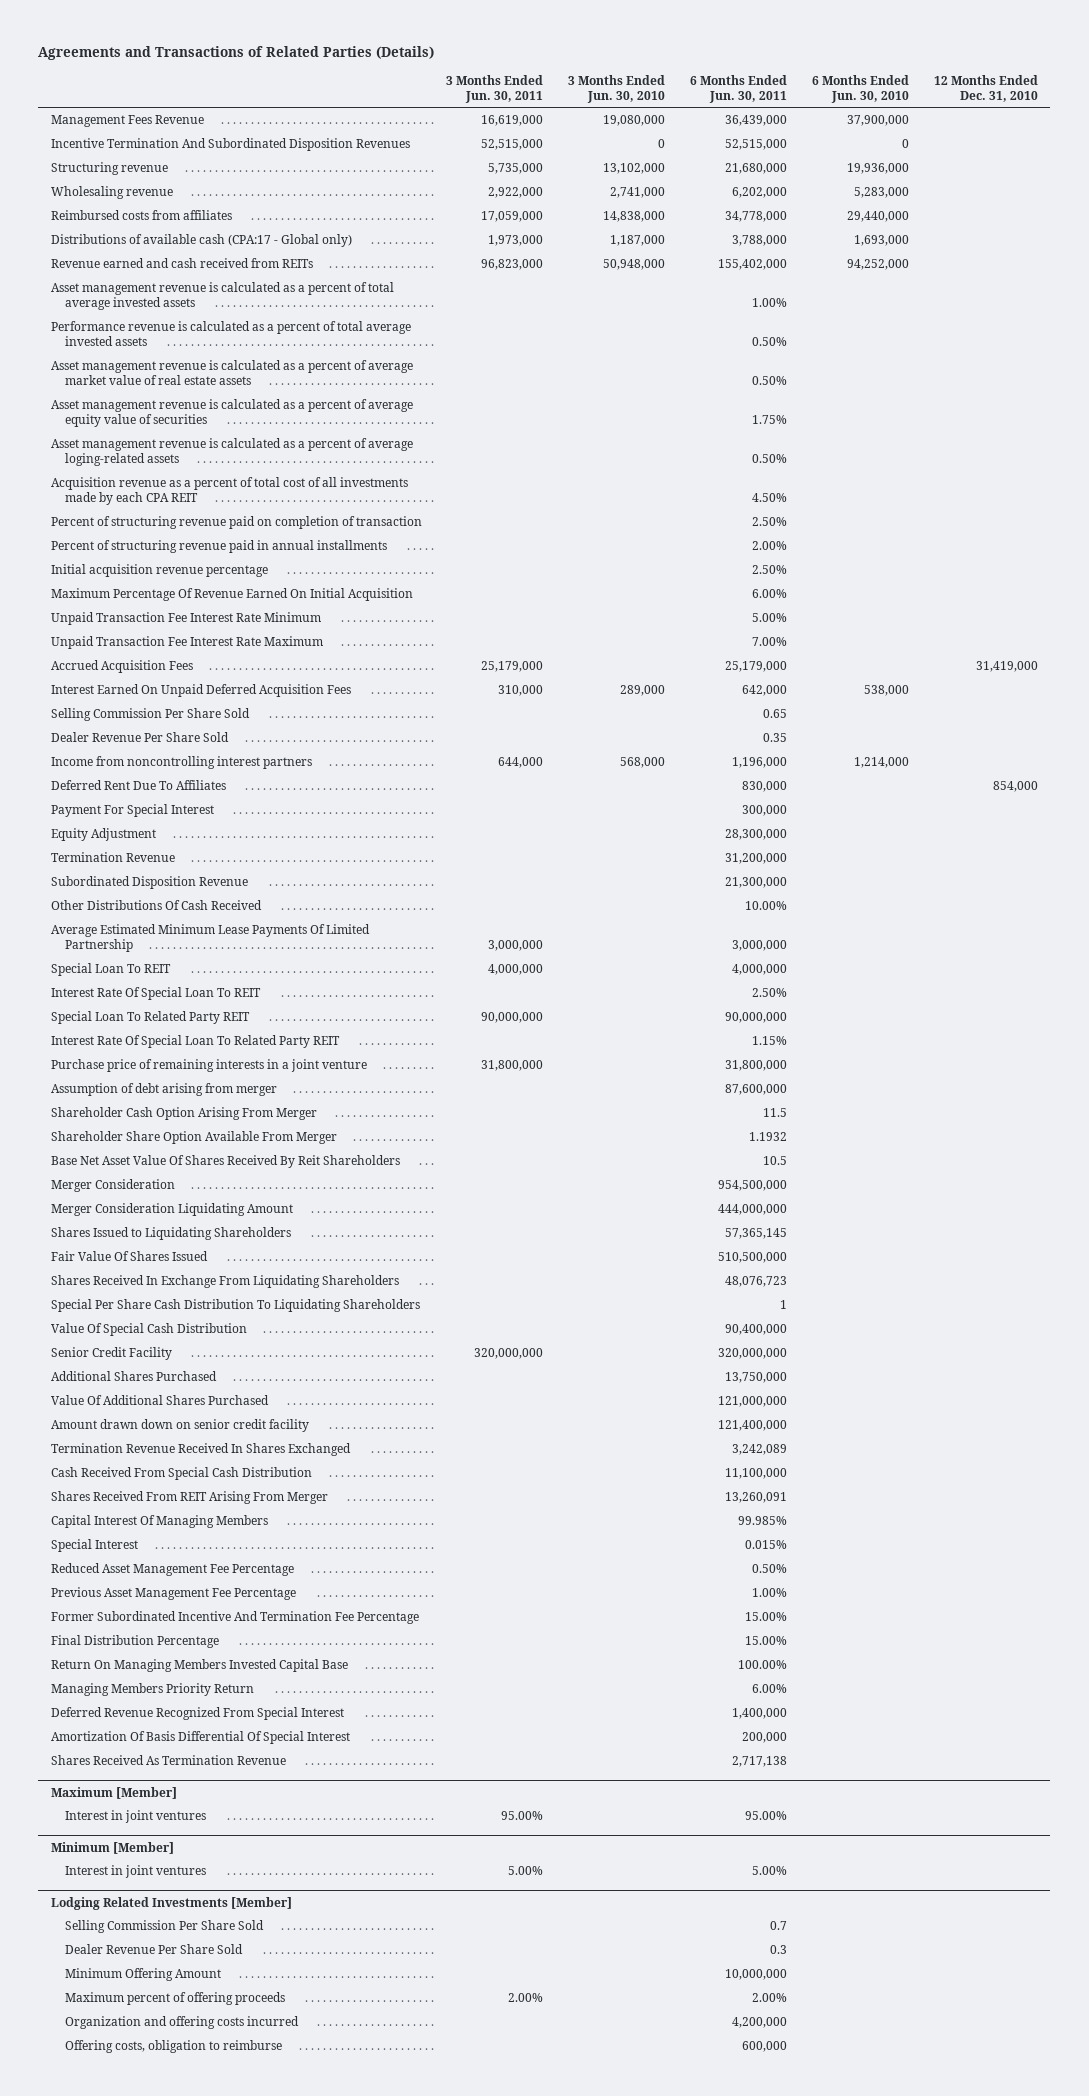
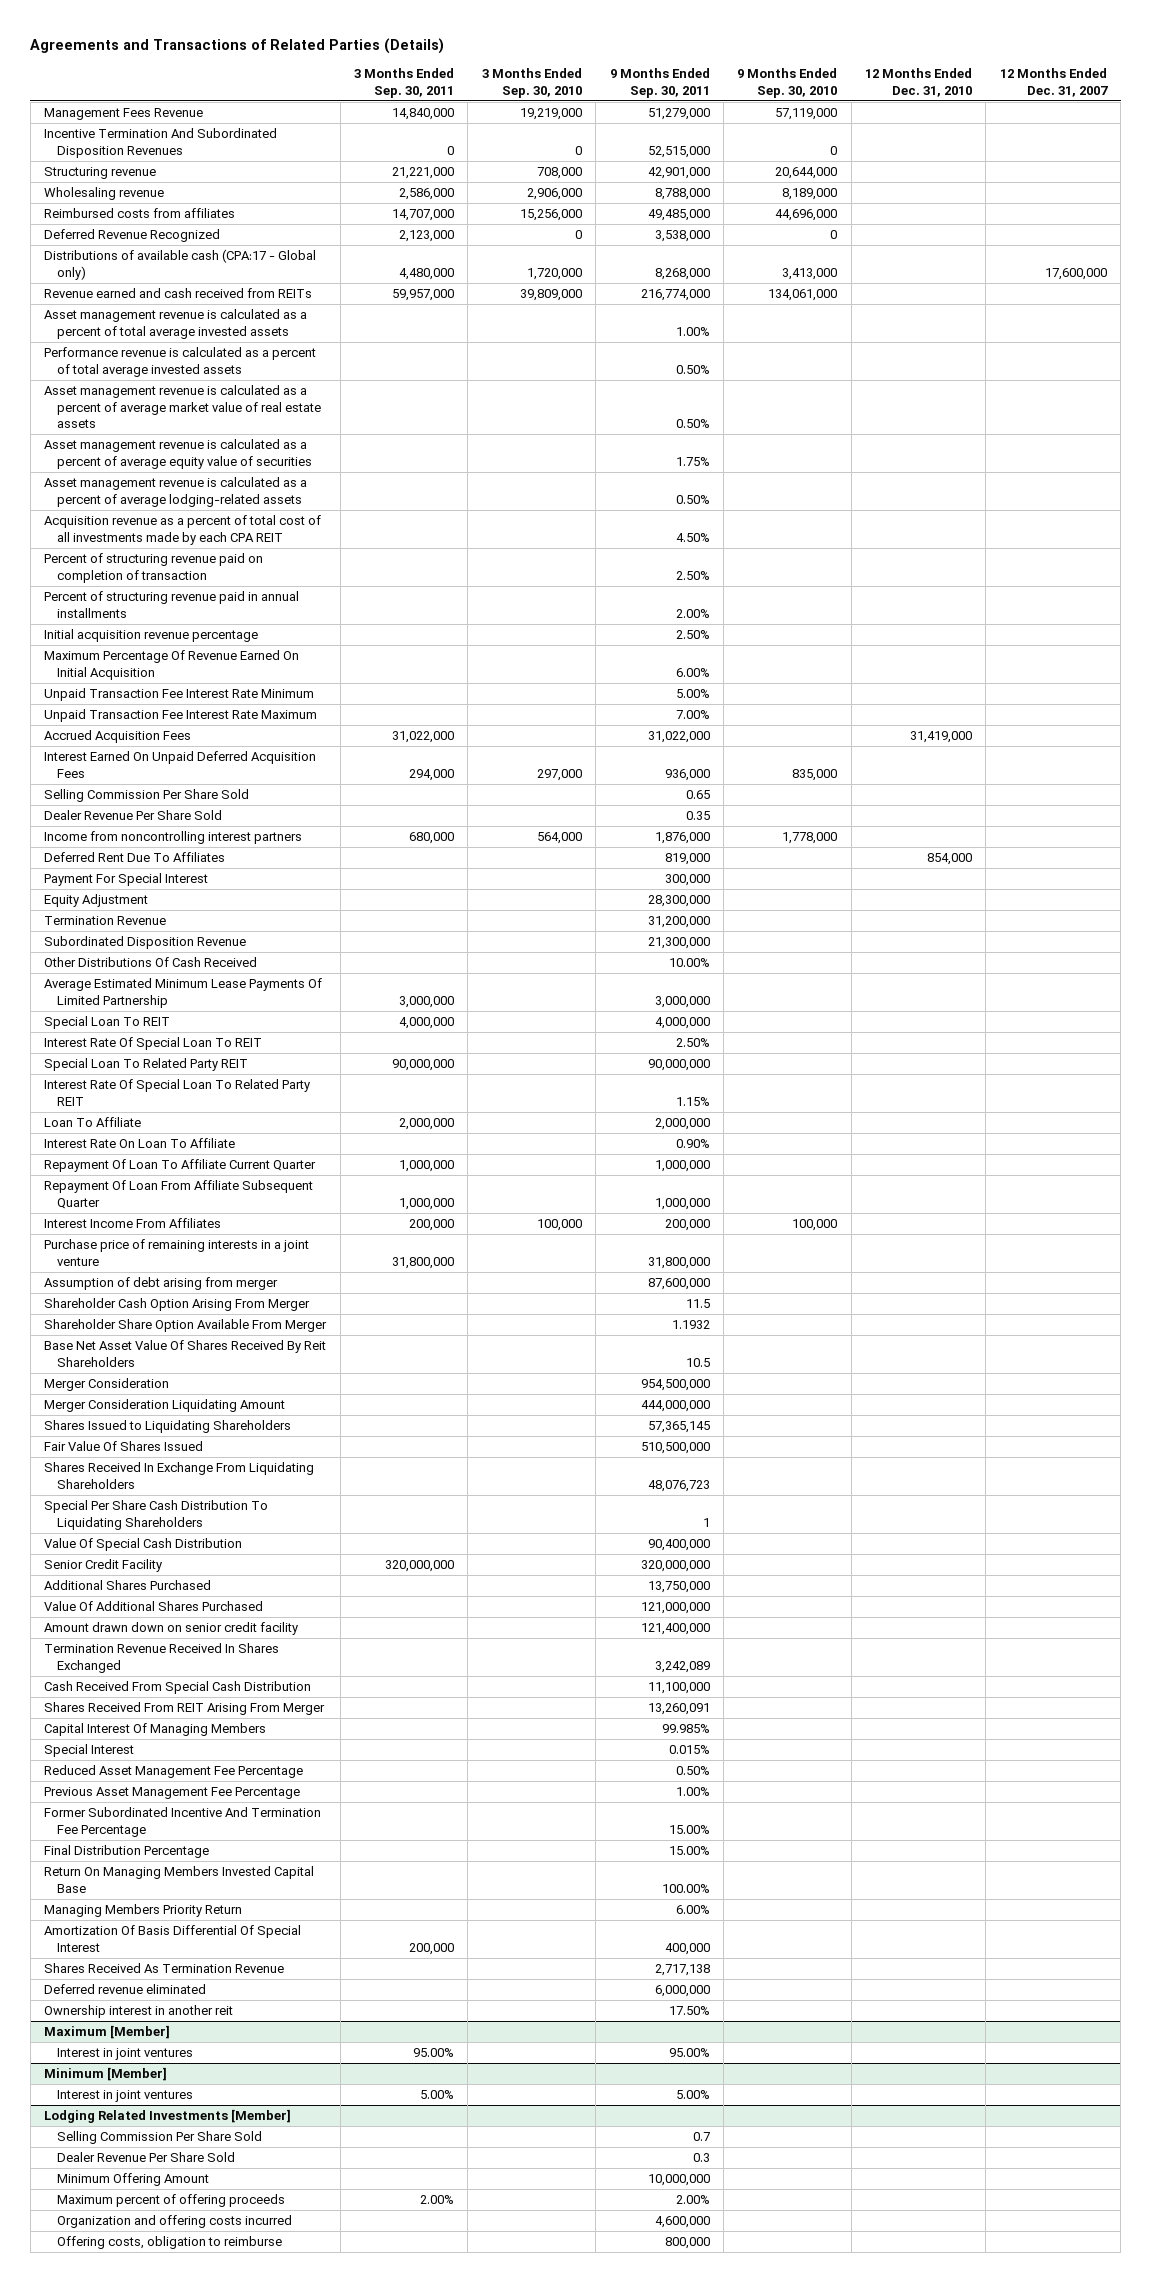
[446,74,544,103] 3 Months Ended Jun. 30, 2011 -> none
[568,74,666,103] 3 Months Ended Jun. 30, 2010 -> none
[690,74,788,103] 6 Months Ended Jun. 30, 2011 -> none
[812,74,910,103] 6 Months Ended Jun. 30, 2010 -> none
none -> [354,68,455,98] 3 Months Ended Sep. 30, 2011
none -> [481,68,582,98] 3 Months Ended Sep. 30, 2010
none -> [609,68,710,98] 9 Months Ended Sep. 30, 2011
none -> [737,68,838,98] 9 Months Ended Sep. 30, 2010
none -> [999,68,1108,97] 12 Months Ended Dec. 31, 2007
none -> [44,229,221,243] Deferred Revenue Recognized
[50,438,413,467] Asset management revenue is calculated as a percent of average loging-related assets -> [44,477,308,507] Asset management revenue is calculated as a percent of average lodging-related assets
none -> [44,1117,142,1128] Loan To Affiliate
none -> [44,1138,236,1149] Interest Rate On Loan To Affiliate
none -> [44,1159,317,1173] Repayment Of Loan To Affiliate Current Quarter
none -> [44,1180,314,1209] Repayment Of Loan From Affiliate Subsequent Quarter
none -> [44,1218,222,1229] Interest Income From Affiliates
[50,1707,344,1721] Deferred Revenue Recognized From Special Interest -> none
none -> [44,1984,207,1995] Deferred revenue eliminated
none -> [44,2005,234,2019] Ownership interest in another reit

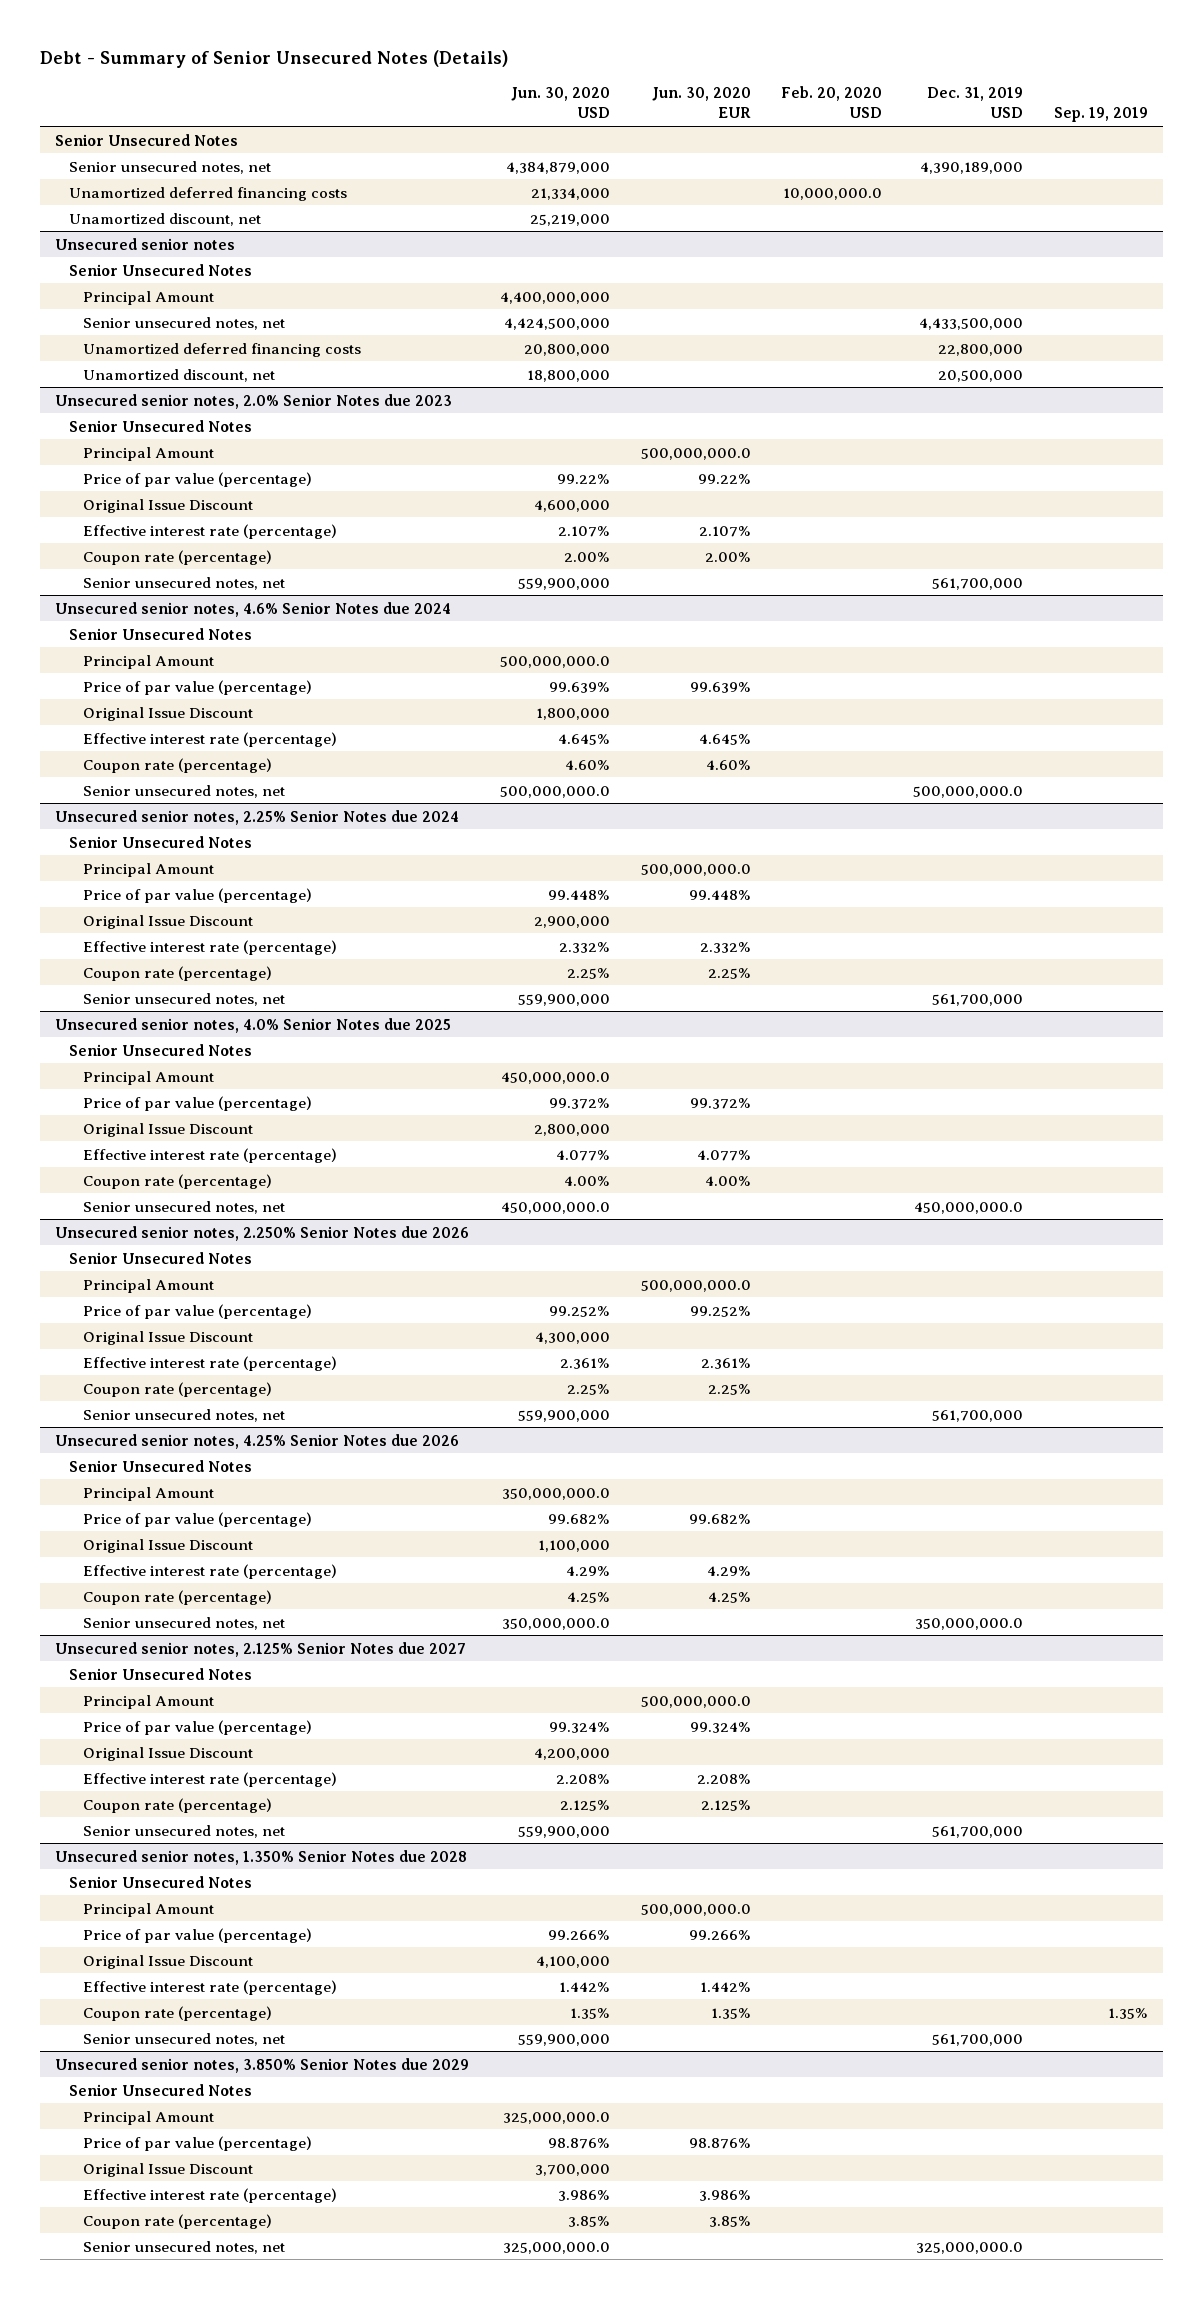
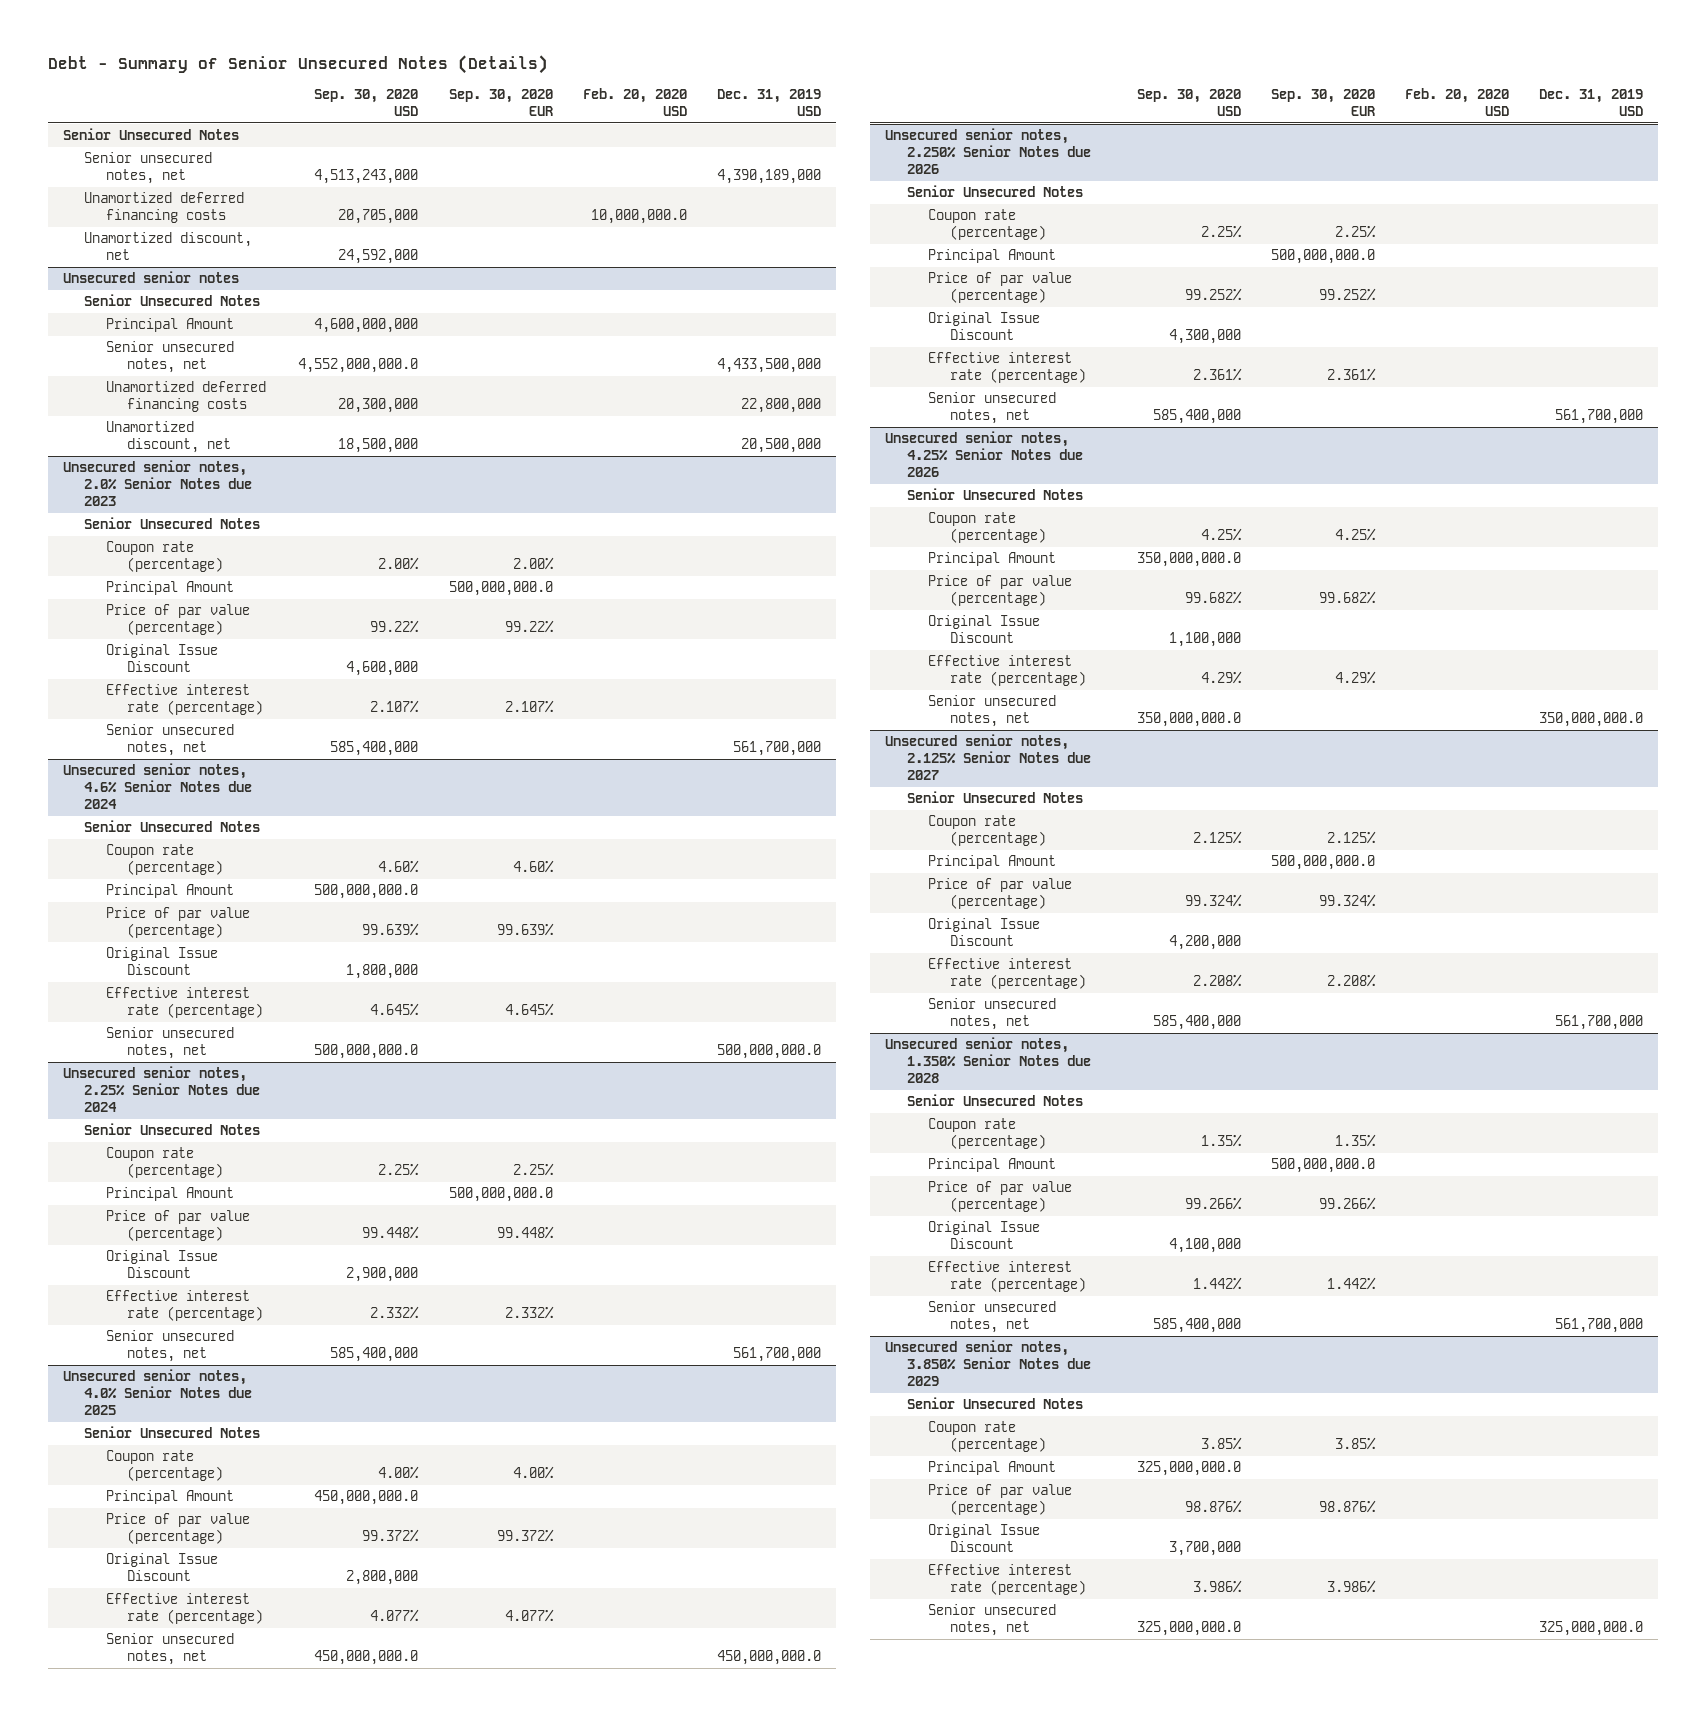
[510,87,610,119] Jun. 30, 2020 USD -> none
[651,87,751,119] Jun. 30, 2020 EUR -> none
[1054,107,1149,123] Sep. 19, 2019 -> none
none -> [314,89,419,117] Sep. 30, 2020 USD
none -> [448,89,553,117] Sep. 30, 2020 EUR
[82,549,272,565] Coupon rate (percentage) -> [105,541,224,573] Coupon rate (percentage)
[82,757,272,773] Coupon rate (percentage) -> [105,844,224,876] Coupon rate (percentage)
[82,965,272,981] Coupon rate (percentage) -> [105,1147,224,1179] Coupon rate (percentage)
[82,1173,272,1189] Coupon rate (percentage) -> [105,1450,224,1482] Coupon rate (percentage)
[82,1381,272,1397] Coupon rate (percentage) -> [928,209,1046,241] Coupon rate (percentage)
[82,1589,272,1605] Coupon rate (percentage) -> [928,512,1046,544] Coupon rate (percentage)
[82,1797,272,1813] Coupon rate (percentage) -> [928,815,1046,847] Coupon rate (percentage)
[82,2005,272,2021] Coupon rate (percentage) -> [928,1118,1046,1150] Coupon rate (percentage)
[82,2213,272,2229] Coupon rate (percentage) -> [928,1421,1046,1453] Coupon rate (percentage)

